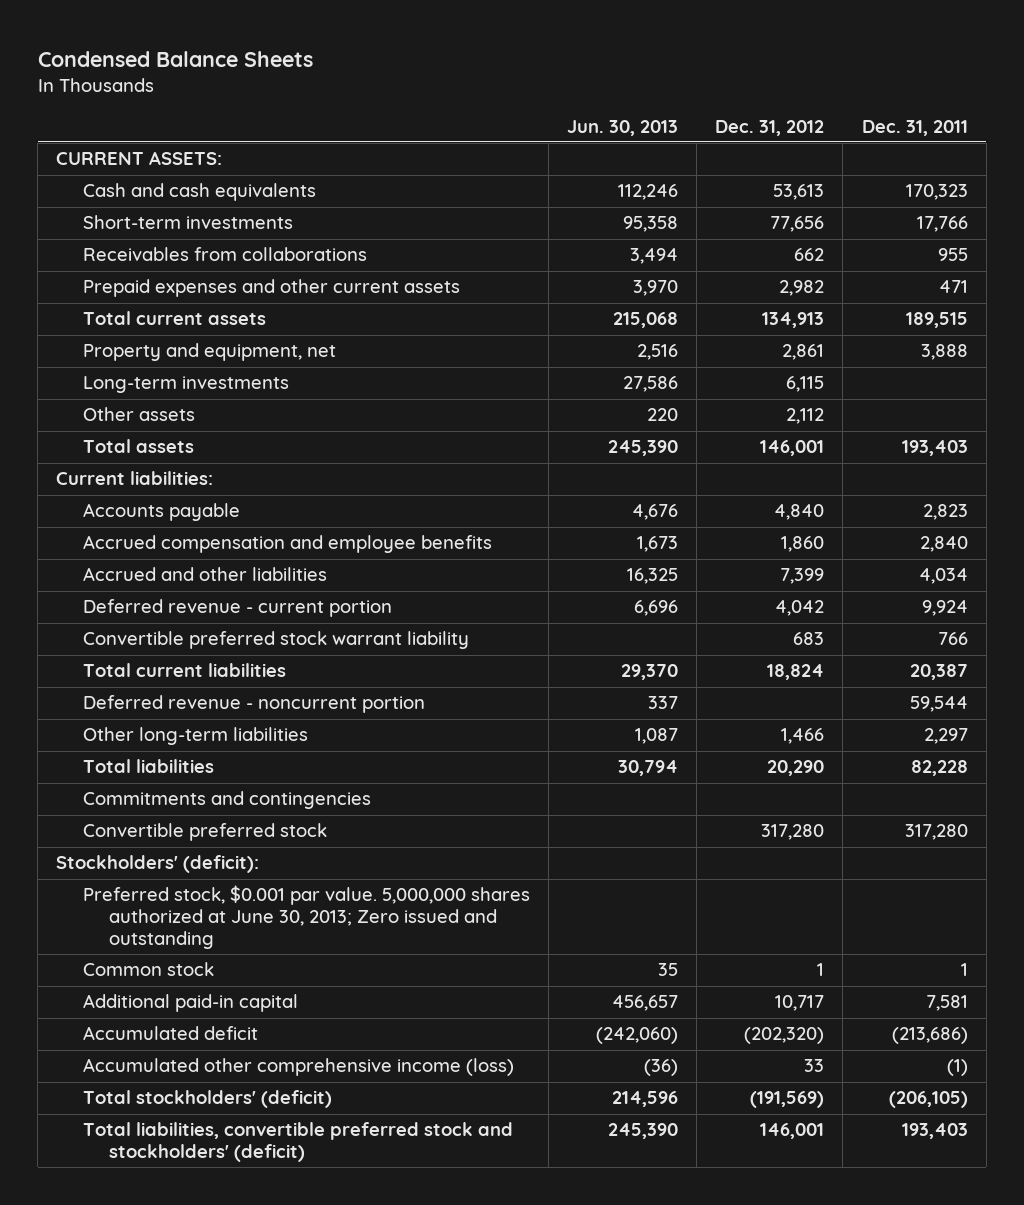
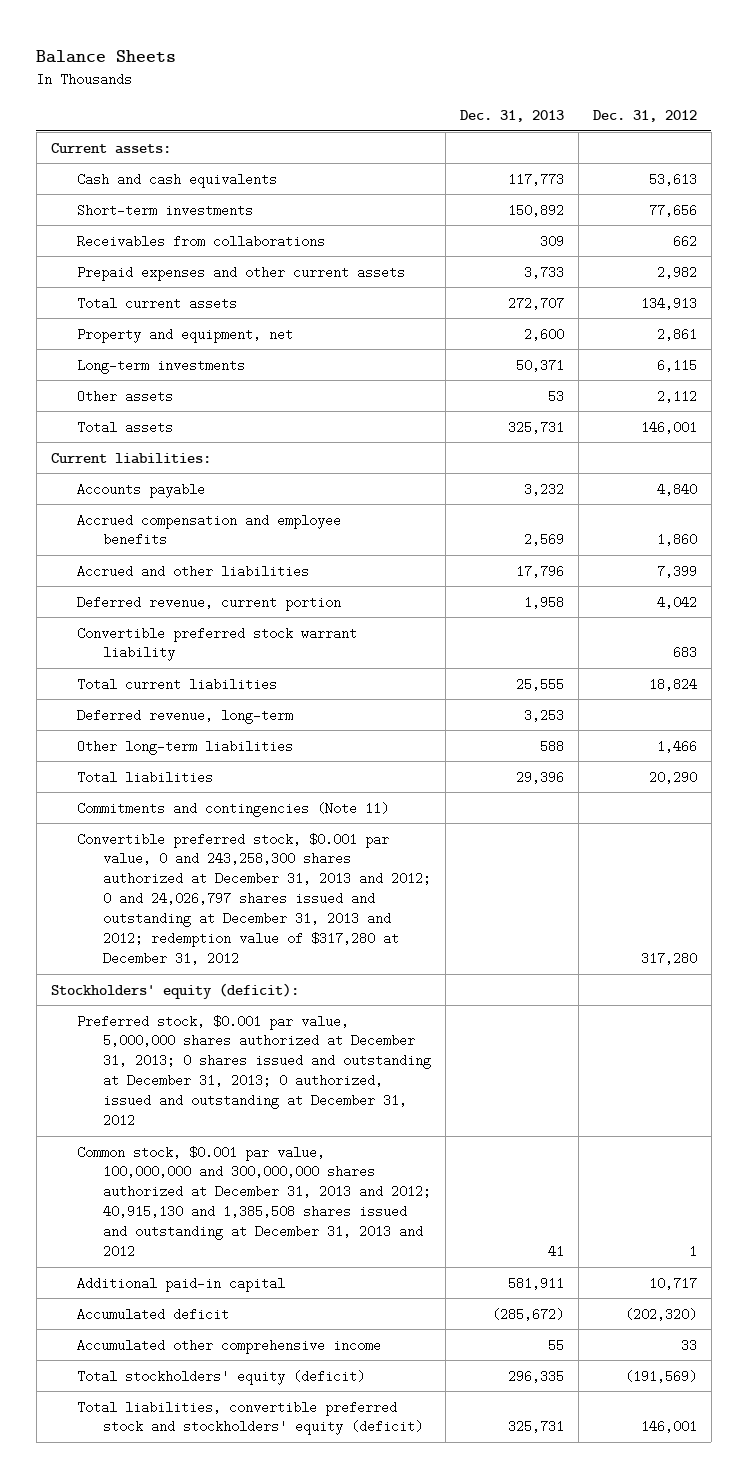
[37,50,313,67] Condensed Balance Sheets -> [36,49,177,63] Balance Sheets
[566,119,678,136] Jun. 30, 2013 -> none
[861,119,968,136] Dec. 31, 2011 -> none
none -> [459,110,564,123] Dec. 31, 2013
[56,151,223,166] CURRENT ASSETS: -> [50,142,171,154] Current assets:
[82,599,392,618] Deferred revenue - current portion -> [76,595,341,611] Deferred revenue, current portion
[82,695,425,714] Deferred revenue - noncurrent portion -> [76,708,293,724] Deferred revenue, long-term
[82,791,371,810] Commitments and contingencies -> [76,801,389,817] Commitments and contingencies (Note 11)
[82,823,327,842] Convertible preferred stock -> [76,832,431,966] Convertible preferred stock, $0.001 par value, 0 and 243,258,300 shares authorized at December 31, 2013 and 2012; 0 and 24,026,797 shares issued and outstanding at December 31, 2013 and 2012; redemption value of $317,280 at December 31, 2012
[56,855,260,874] Stockholders' (deficit): -> [50,982,299,999] Stockholders' equity (deficit):
[82,885,530,949] Preferred stock, $0.001 par value. 5,000,000 shares authorized at June 30, 2013; Zero issued and outstanding -> [76,1014,431,1128] Preferred stock, $0.001 par value, 5,000,000 shares authorized at December 31, 2013; 0 shares issued and outstanding at December 31, 2013; 0 authorized, issued and outstanding at December 31, 2012
[82,962,214,977] Common stock -> [76,1145,431,1259] Common stock, $0.001 par value, 100,000,000 and 300,000,000 shares authorized at December 31, 2013 and 2012; 40,915,130 and 1,385,508 shares issued and outstanding at December 31, 2013 and 2012
[82,1058,514,1077] Accumulated other comprehensive income (loss) -> [76,1338,381,1354] Accumulated other comprehensive income
[82,1090,332,1109] Total stockholders' (deficit) -> [76,1369,365,1385] Total stockholders' equity (deficit)
[82,1122,513,1163] Total liabilities, convertible preferred stock and stockholders' (deficit) -> [76,1400,423,1436] Total liabilities, convertible preferred stock and stockholders' equity (deficit)

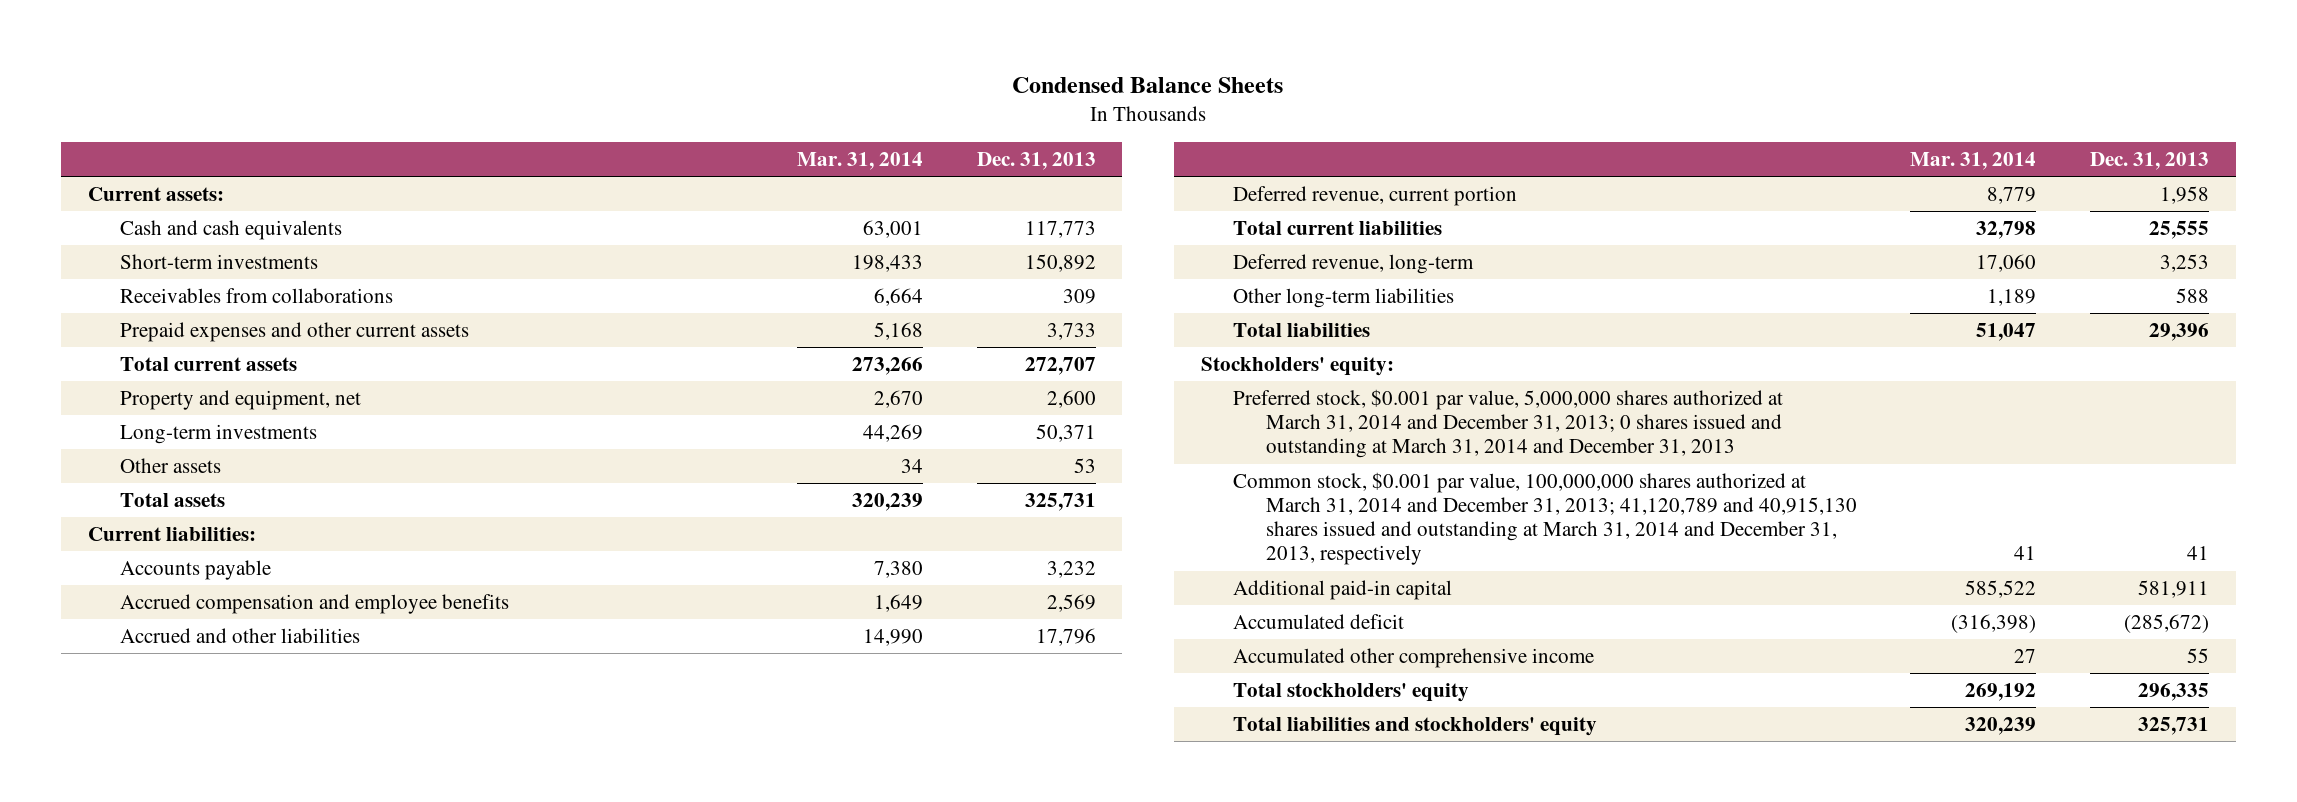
[36,49,177,63] Balance Sheets -> [1012,76,1284,93] Condensed Balance Sheets
[592,110,697,123] Dec. 31, 2012 -> none
none -> [796,151,923,170] Mar. 31, 2014
[76,626,357,662] Convertible preferred stock warrant liability -> none
[76,801,389,817] Commitments and contingencies (Note 11) -> none
[76,832,431,966] Convertible preferred stock, $0.001 par value, 0 and 243,258,300 shares authorized at December 31, 2013 and 2012; 0 and 24,026,797 shares issued and outstanding at December 31, 2013 and 2012; redemption value of $317,280 at December 31, 2012 -> none
[50,982,299,999] Stockholders' equity (deficit): -> [1201,357,1395,377] Stockholders' equity:
[76,1014,431,1128] Preferred stock, $0.001 par value, 5,000,000 shares authorized at December 31, 2013; 0 shares issued and outstanding at December 31, 2013; 0 authorized, issued and outstanding at December 31, 2012 -> [1233,389,1784,459] Preferred stock, $0.001 par value, 5,000,000 shares authorized at March 31, 2014 and December 31, 2013; 0 shares issued and outstanding at March 31, 2014 and December 31, 2013
[76,1145,431,1259] Common stock, $0.001 par value, 100,000,000 and 300,000,000 shares authorized at December 31, 2013 and 2012; 40,915,130 and 1,385,508 shares issued and outstanding at December 31, 2013 and 2012 -> [1233,472,1857,566] Common stock, $0.001 par value, 100,000,000 shares authorized at March 31, 2014 and December 31, 2013; 41,120,789 and 40,915,130 shares issued and outstanding at March 31, 2014 and December 31, 2013, respectively
[76,1369,365,1385] Total stockholders' equity (deficit) -> [1233,683,1470,703] Total stockholders' equity
[76,1400,423,1436] Total liabilities, convertible preferred stock and stockholders' equity (deficit) -> [1233,717,1598,737] Total liabilities and stockholders' equity

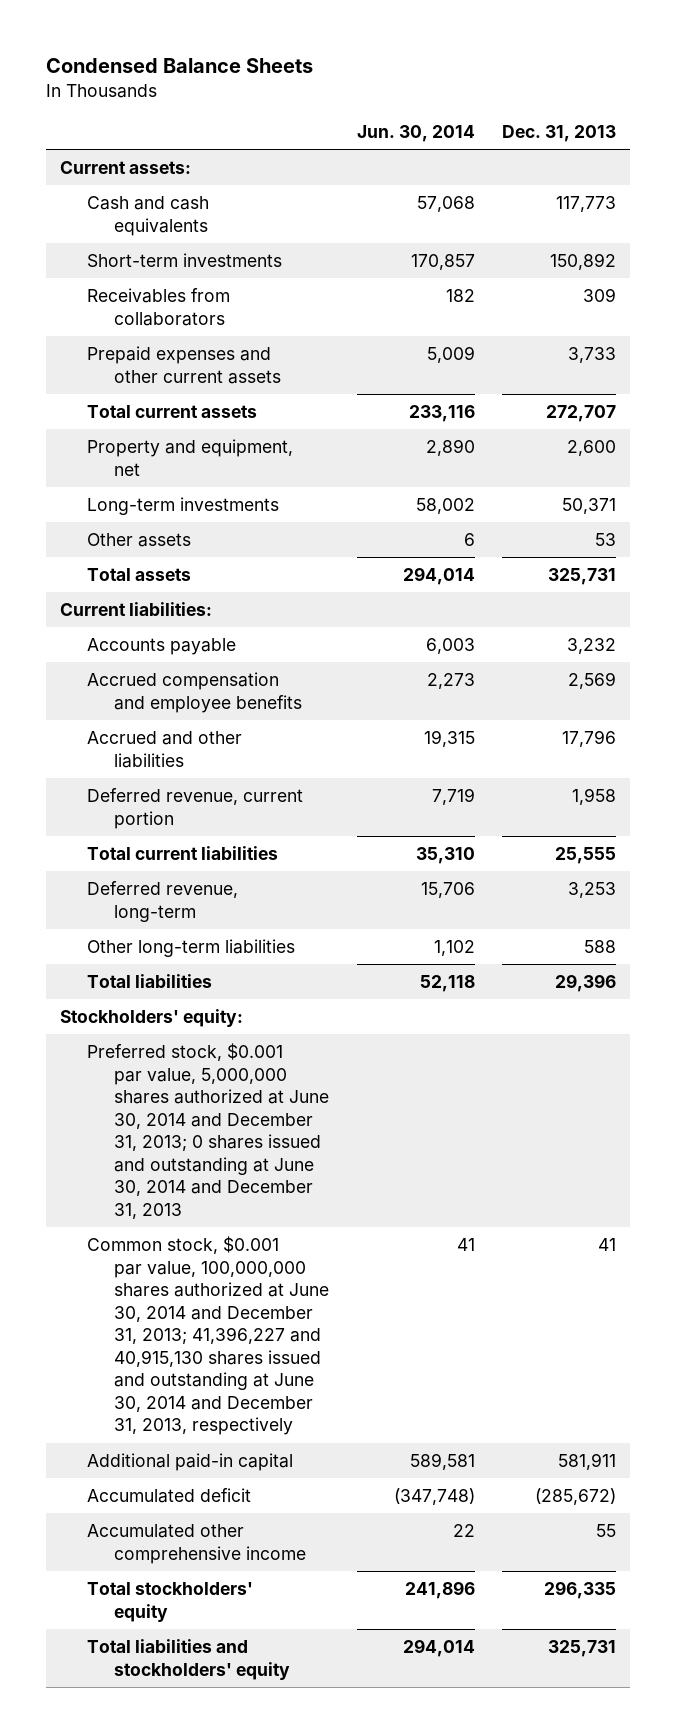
[796,151,923,170] Mar. 31, 2014 -> none
none -> [356,124,475,142] Jun. 30, 2014
[119,288,393,304] Receivables from collaborations -> [87,287,231,326] Receivables from collaborators
[1233,389,1784,459] Preferred stock, $0.001 par value, 5,000,000 shares authorized at March 31, 2014 and December 31, 2013; 0 shares issued and outstanding at March 31, 2014 and December 31, 2013 -> [87,1042,330,1219] Preferred stock, $0.001 par value, 5,000,000 shares authorized at June 30, 2014 and December 31, 2013; 0 shares issued and outstanding at June 30, 2014 and December 31, 2013
[1233,472,1857,566] Common stock, $0.001 par value, 100,000,000 shares authorized at March 31, 2014 and December 31, 2013; 41,120,789 and 40,915,130 shares issued and outstanding at March 31, 2014 and December 31, 2013, respectively -> [87,1235,330,1436] Common stock, $0.001 par value, 100,000,000 shares authorized at June 30, 2014 and December 31, 2013; 41,396,227 and 40,915,130 shares issued and outstanding at June 30, 2014 and December 31, 2013, respectively

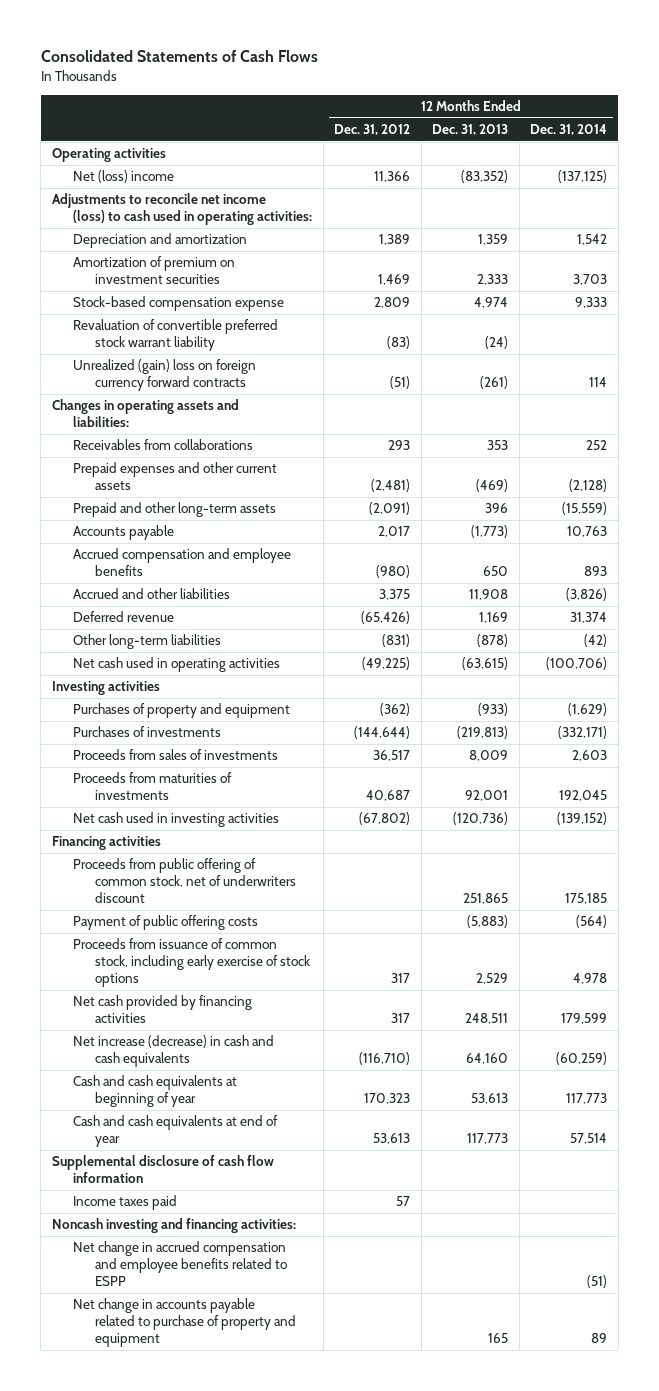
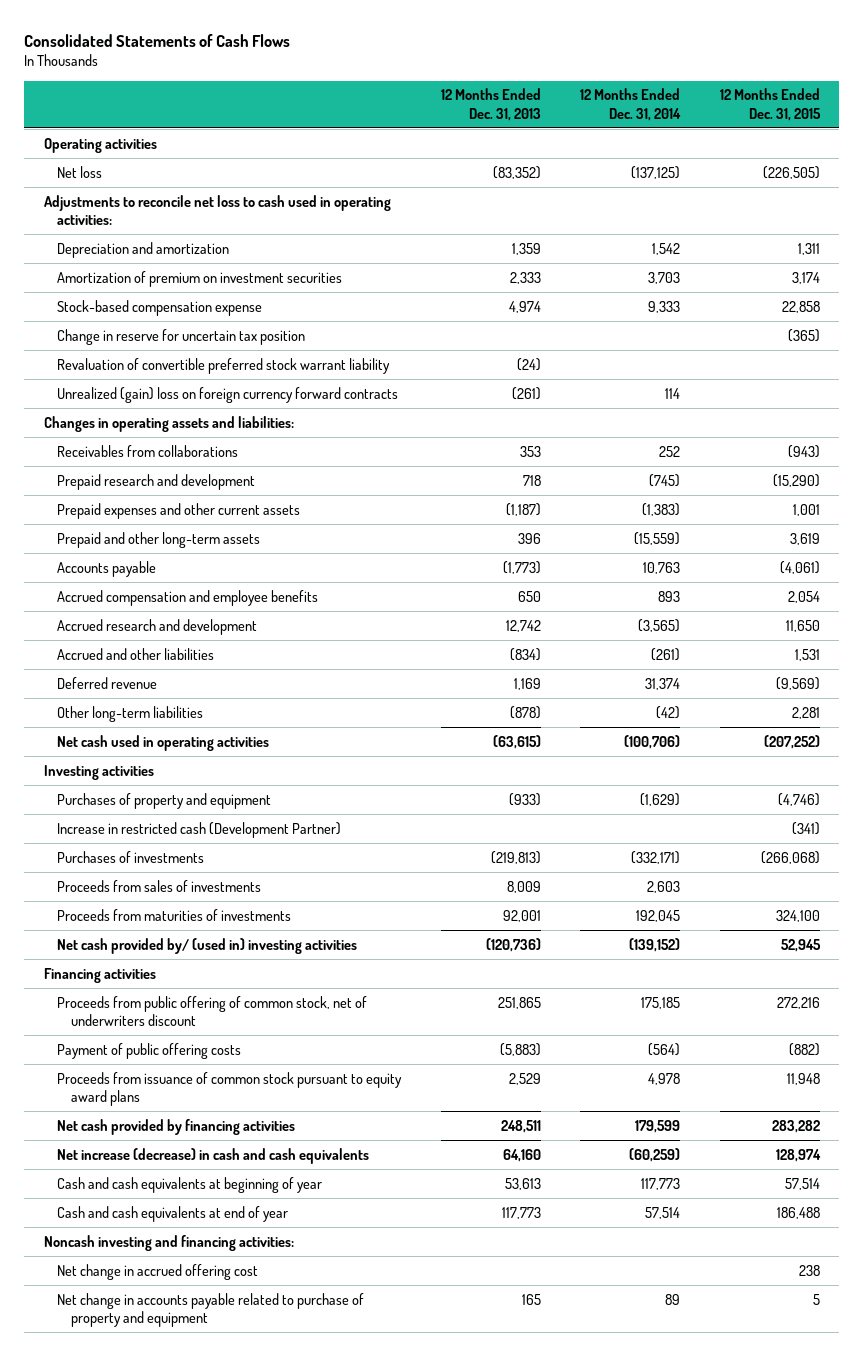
[334,123,411,135] Dec. 31, 2012 -> none
none -> [719,88,821,121] 12 Months Ended Dec. 31, 2015
[73,170,175,184] Net (loss) income -> [57,165,103,178] Net loss
[51,193,313,226] Adjustments to reconcile net income (loss) to cash used in operating activities: -> [43,194,391,225] Adjustments to reconcile net loss to cash used in operating activities:
none -> [57,328,306,345] Change in reserve for uncertain tax position
none -> [57,473,256,490] Prepaid research and development
[476,479,509,493] (469) -> [505,502,541,516] (1,187)
[569,479,608,493] (2,128) -> [642,502,681,516] (1,383)
none -> [57,618,258,635] Accrued research and development
[469,589,509,601] 11,908 -> [509,647,541,661] (834)
[566,588,608,602] (3,826) -> [651,647,681,661] (261)
none -> [57,821,342,838] Increase in restricted cash (Development Partner)
[73,812,280,828] Net cash used in investing activities -> [57,937,358,954] Net cash provided by/ (used in) investing activities
[73,938,310,987] Proceeds from issuance of common stock, including early exercise of stock options -> [57,1071,403,1106] Proceeds from issuance of common stock pursuant to equity award plans
[51,1155,274,1184] Supplemental disclosure of cash flow information -> none
[73,1195,178,1211] Income taxes paid -> none
[73,1241,287,1286] Net change in accrued compensation and employee benefits related to ESPP -> none
none -> [57,1263,259,1280] Net change in accrued offering cost

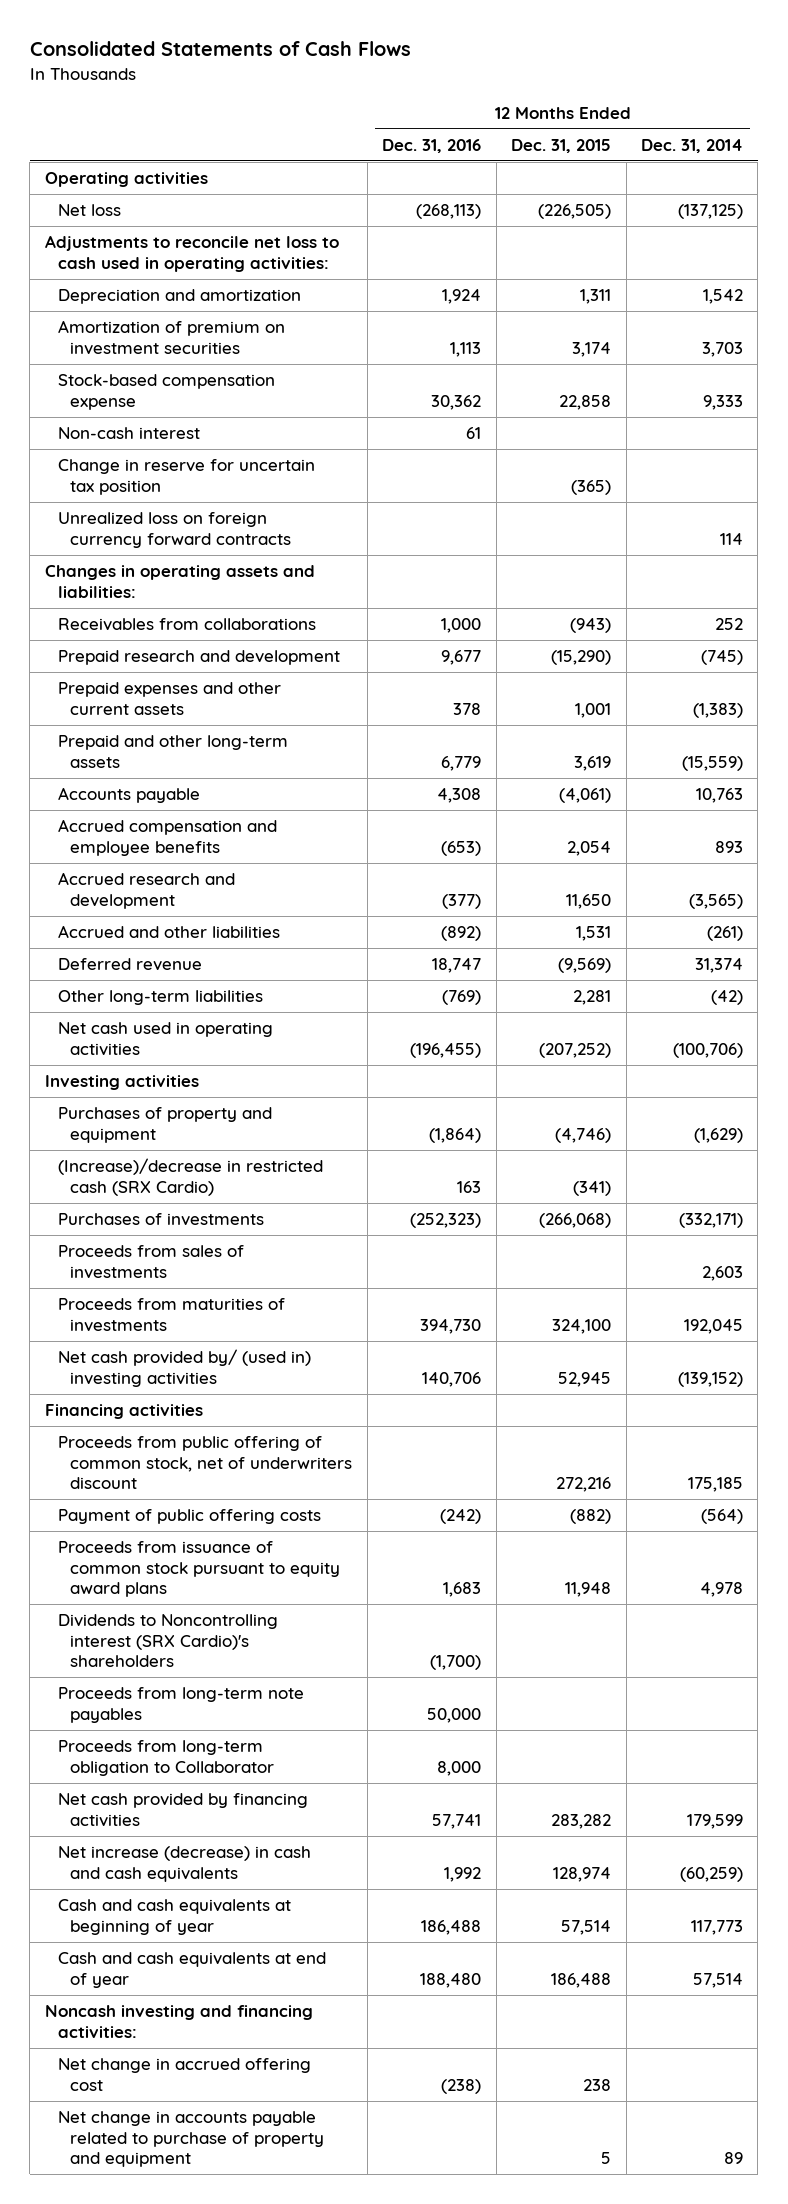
[440,88,541,121] 12 Months Ended Dec. 31, 2013 -> none
none -> [382,138,482,153] Dec. 31, 2016
none -> [57,427,200,440] Non-cash interest
[57,357,391,374] Revaluation of convertible preferred stock warrant liability -> none
[57,386,399,403] Unrealized (gain) loss on foreign currency forward contracts -> [57,512,292,548] Unrealized loss on foreign currency forward contracts
[57,821,342,838] Increase in restricted cash (Development Partner) -> [57,1158,323,1196] (Increase)/decrease in restricted cash (SRX Cardio)
none -> [57,1614,278,1668] Dividends to Noncontrolling interest (SRX Cardio)'s shareholders
none -> [57,1687,304,1723] Proceeds from long-term note payables
none -> [57,1740,275,1776] Proceeds from long-term obligation to Collaborator

